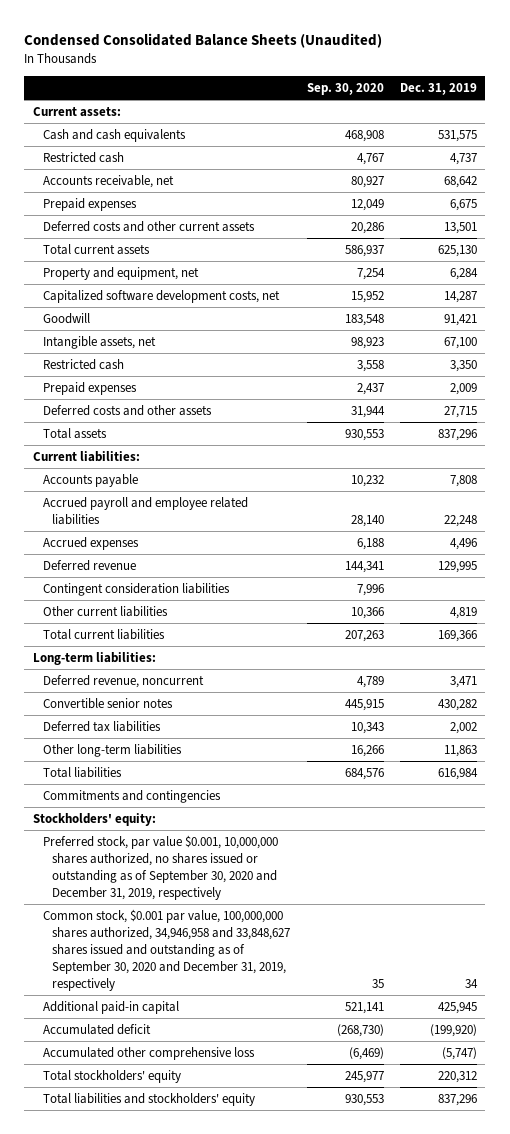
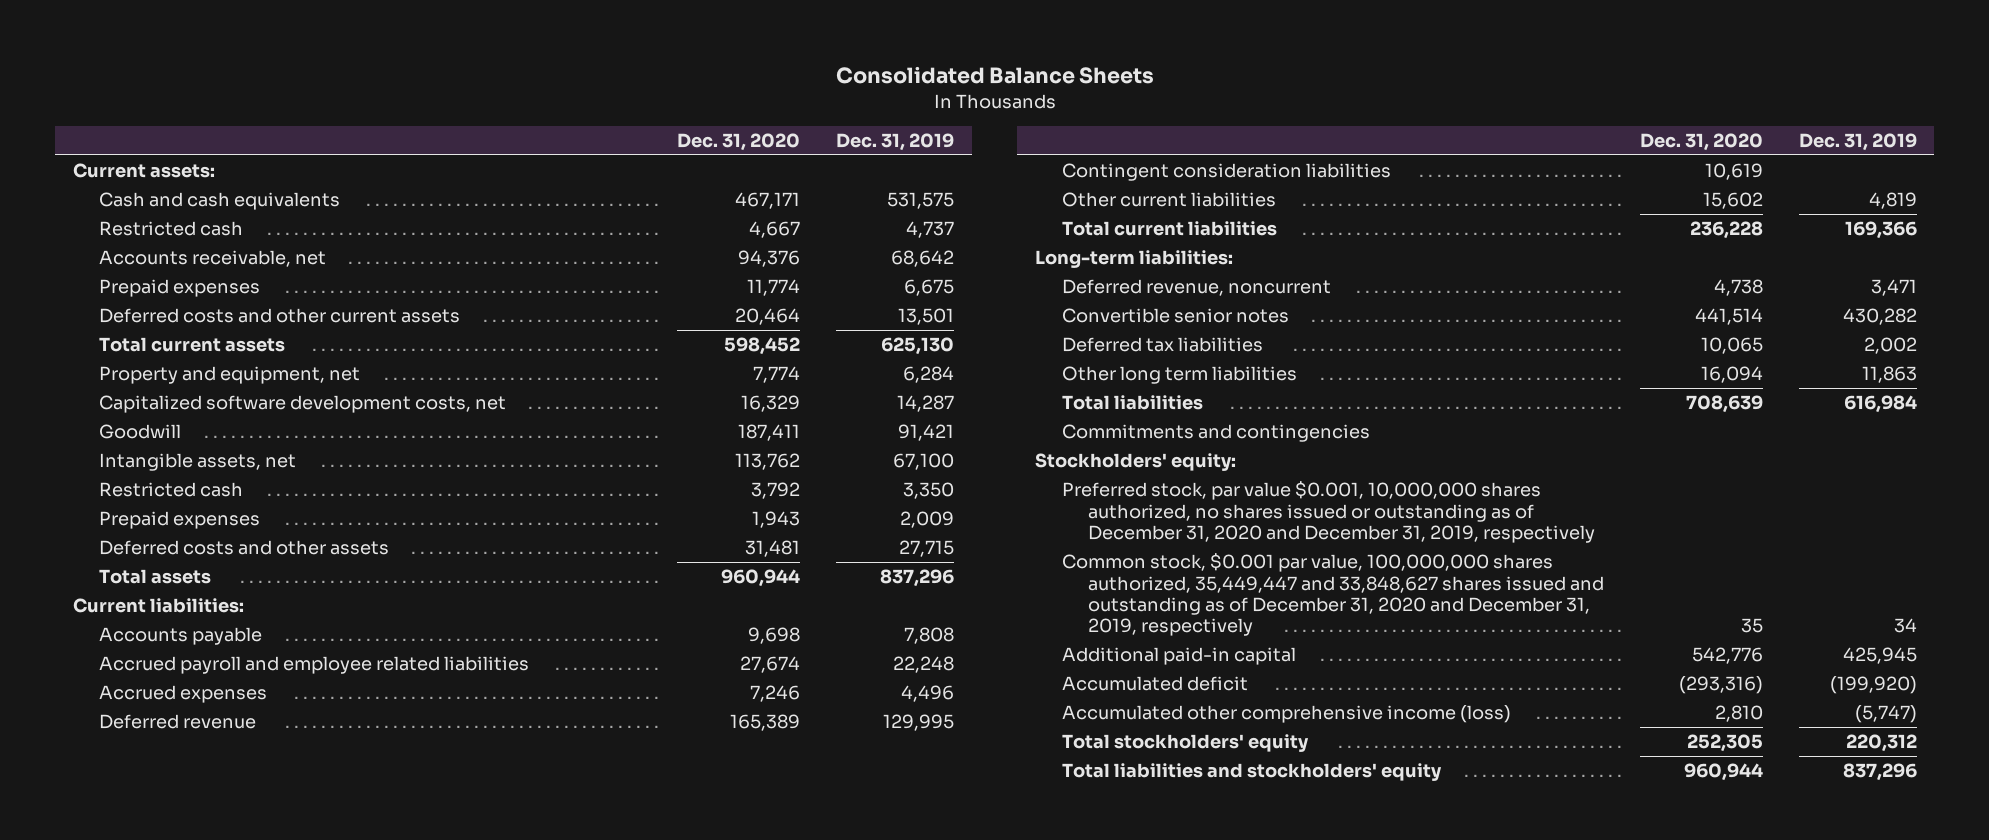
[24,32,383,48] Condensed Consolidated Balance Sheets (Unaudited) -> [835,66,1154,85] Consolidated Balance Sheets
[306,82,384,95] Sep. 30, 2020 -> none
none -> [677,133,801,152] Dec. 31, 2020
[42,743,182,757] Other long-term liabilities -> [1061,366,1297,385] Other long term liabilities
[42,834,278,900] Preferred stock, par value $0.001, 10,000,000 shares authorized, no shares issued or outstanding as of September 30, 2020 and December 31, 2019, respectively -> [1061,481,1596,543] Preferred stock, par value $0.001, 10,000,000 shares authorized, no shares issued or outstanding as of December 31, 2020 and December 31, 2019, respectively
[42,908,291,991] Common stock, $0.001 par value, 100,000,000 shares authorized, 34,946,958 and 33,848,627 shares issued and outstanding as of September 30, 2020 and December 31, 2019, respectively -> [1061,553,1605,637] Common stock, $0.001 par value, 100,000,000 shares authorized, 35,449,447 and 33,848,627 shares issued and outstanding as of December 31, 2020 and December 31, 2019, respectively
[42,1046,255,1060] Accumulated other comprehensive loss -> [1061,705,1511,724] Accumulated other comprehensive income (loss)

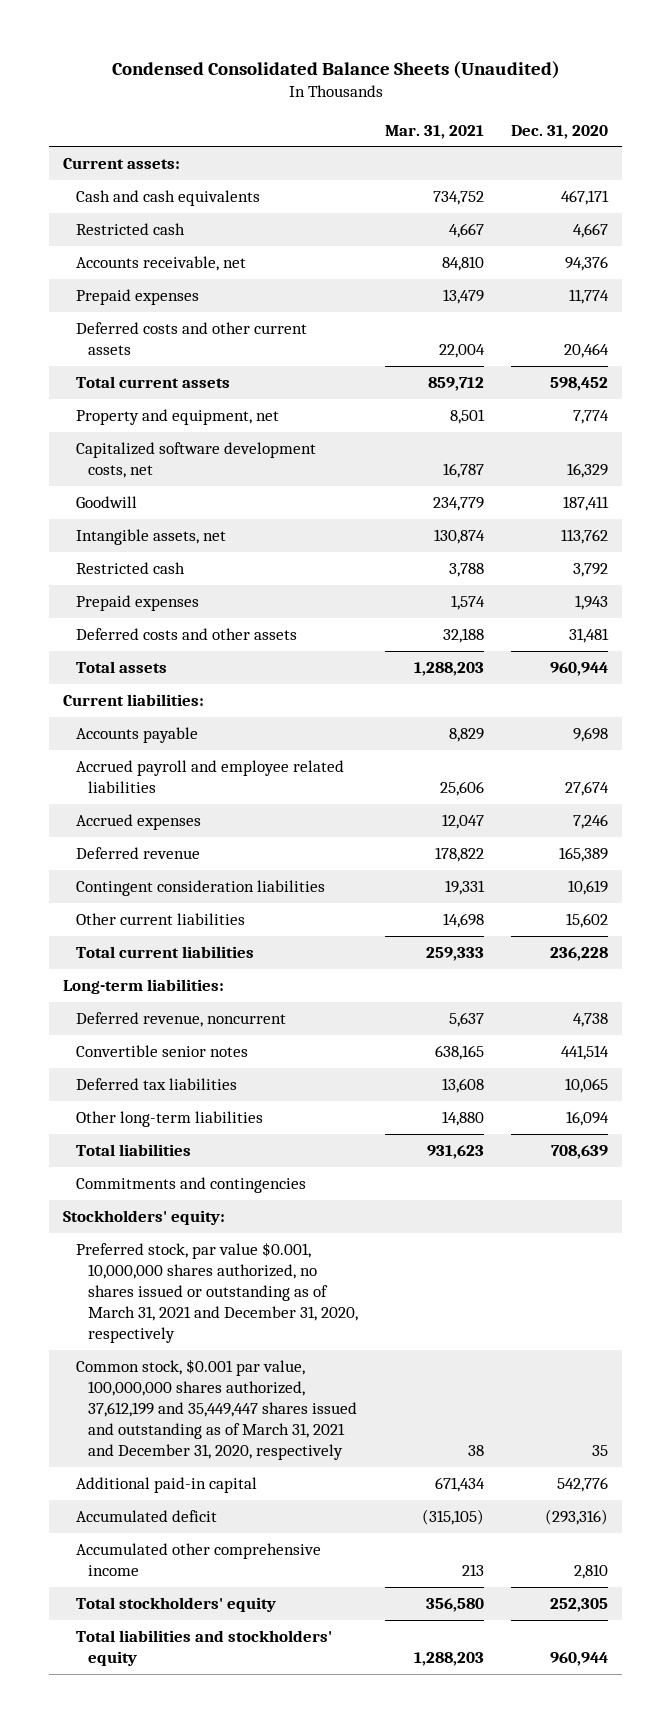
[835,66,1154,85] Consolidated Balance Sheets -> [111,60,560,79] Condensed Consolidated Balance Sheets (Unaudited)
[836,133,955,152] Dec. 31, 2019 -> none
none -> [385,124,485,139] Mar. 31, 2021
[1061,366,1297,385] Other long term liabilities -> [75,1110,263,1127] Other long-term liabilities
[1061,481,1596,543] Preferred stock, par value $0.001, 10,000,000 shares authorized, no shares issued or outstanding as of December 31, 2020 and December 31, 2019, respectively -> [75,1241,359,1343] Preferred stock, par value $0.001, 10,000,000 shares authorized, no shares issued or outstanding as of March 31, 2021 and December 31, 2020, respectively
[1061,553,1605,637] Common stock, $0.001 par value, 100,000,000 shares authorized, 35,449,447 and 33,848,627 shares issued and outstanding as of December 31, 2020 and December 31, 2019, respectively -> [75,1358,358,1460] Common stock, $0.001 par value, 100,000,000 shares authorized, 37,612,199 and 35,449,447 shares issued and outstanding as of March 31, 2021 and December 31, 2020, respectively
[1061,705,1511,724] Accumulated other comprehensive income (loss) -> [75,1542,321,1576] Accumulated other comprehensive income

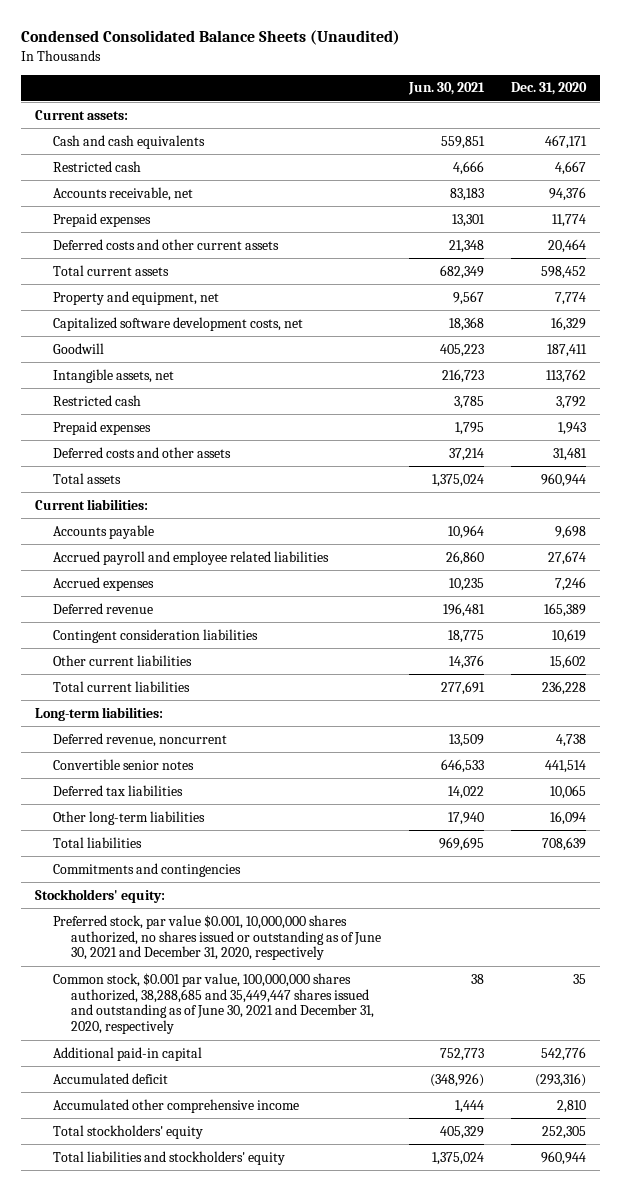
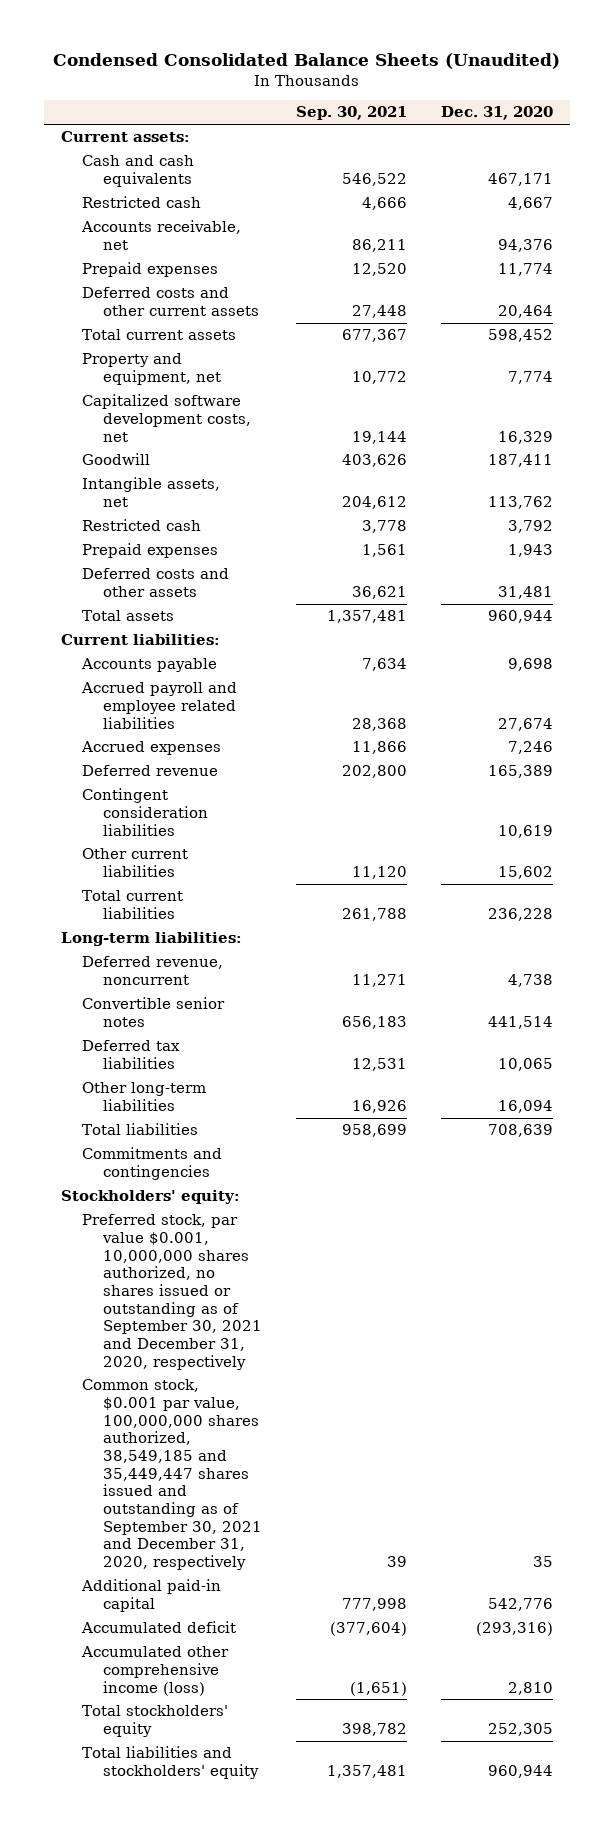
[407,82,485,96] Jun. 30, 2021 -> none
none -> [296,106,408,121] Sep. 30, 2021
[52,914,382,961] Preferred stock, par value $0.001, 10,000,000 shares authorized, no shares issued or outstanding as of June 30, 2021 and December 31, 2020, respectively -> [82,1214,263,1370] Preferred stock, par value $0.001, 10,000,000 shares authorized, no shares issued or outstanding as of September 30, 2021 and December 31, 2020, respectively
[52,972,375,1035] Common stock, $0.001 par value, 100,000,000 shares authorized, 38,288,685 and 35,449,447 shares issued and outstanding as of June 30, 2021 and December 31, 2020, respectively -> [82,1379,263,1571] Common stock, $0.001 par value, 100,000,000 shares authorized, 38,549,185 and 35,449,447 shares issued and outstanding as of September 30, 2021 and December 31, 2020, respectively
[52,1098,299,1113] Accumulated other comprehensive income -> [81,1646,230,1696] Accumulated other comprehensive income (loss)

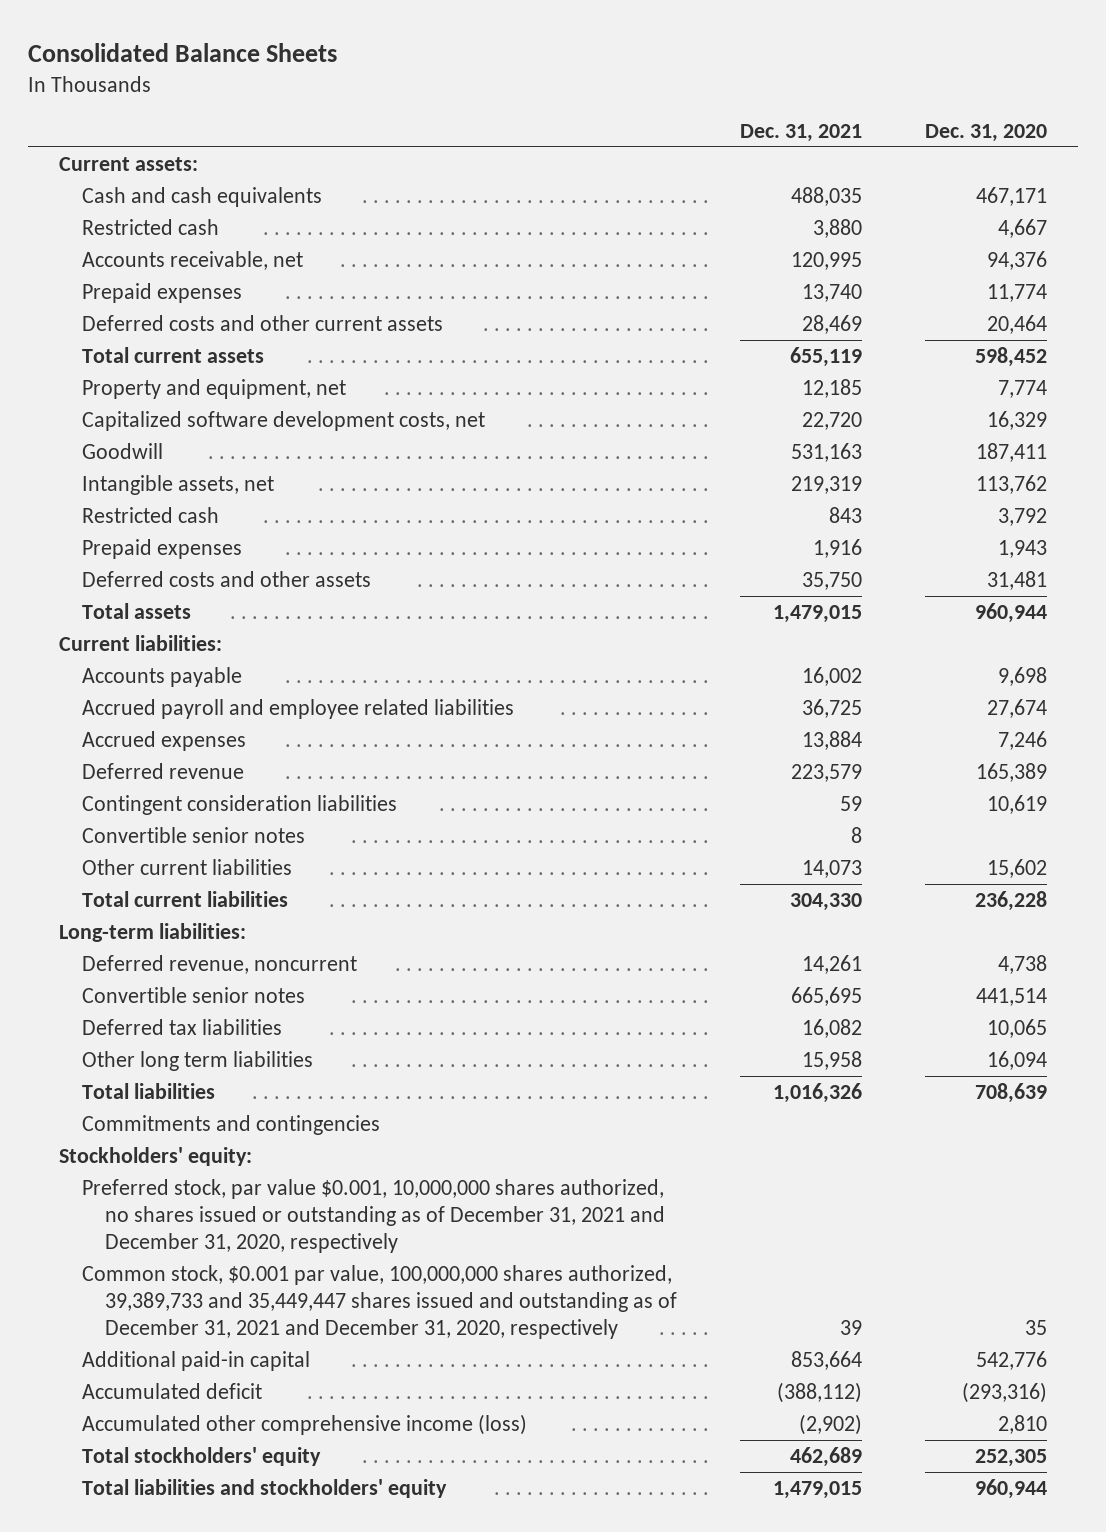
[53,53,561,70] Condensed Consolidated Balance Sheets (Unaudited) -> [28,43,338,63] Consolidated Balance Sheets
[296,106,408,121] Sep. 30, 2021 -> none
none -> [740,123,863,142] Dec. 31, 2021
none -> [82,827,306,844] Convertible senior notes
[82,1082,207,1111] Other long-term liabilities -> [82,1051,314,1072] Other long term liabilities
[82,1214,263,1370] Preferred stock, par value $0.001, 10,000,000 shares authorized, no shares issued or outstanding as of September 30, 2021 and December 31, 2020, respectively -> [82,1179,666,1253] Preferred stock, par value $0.001, 10,000,000 shares authorized, no shares issued or outstanding as of December 31, 2021 and December 31, 2020, respectively
[82,1379,263,1571] Common stock, $0.001 par value, 100,000,000 shares authorized, 38,549,185 and 35,449,447 shares issued and outstanding as of September 30, 2021 and December 31, 2020, respectively -> [82,1265,678,1339] Common stock, $0.001 par value, 100,000,000 shares authorized, 39,389,733 and 35,449,447 shares issued and outstanding as of December 31, 2021 and December 31, 2020, respectively

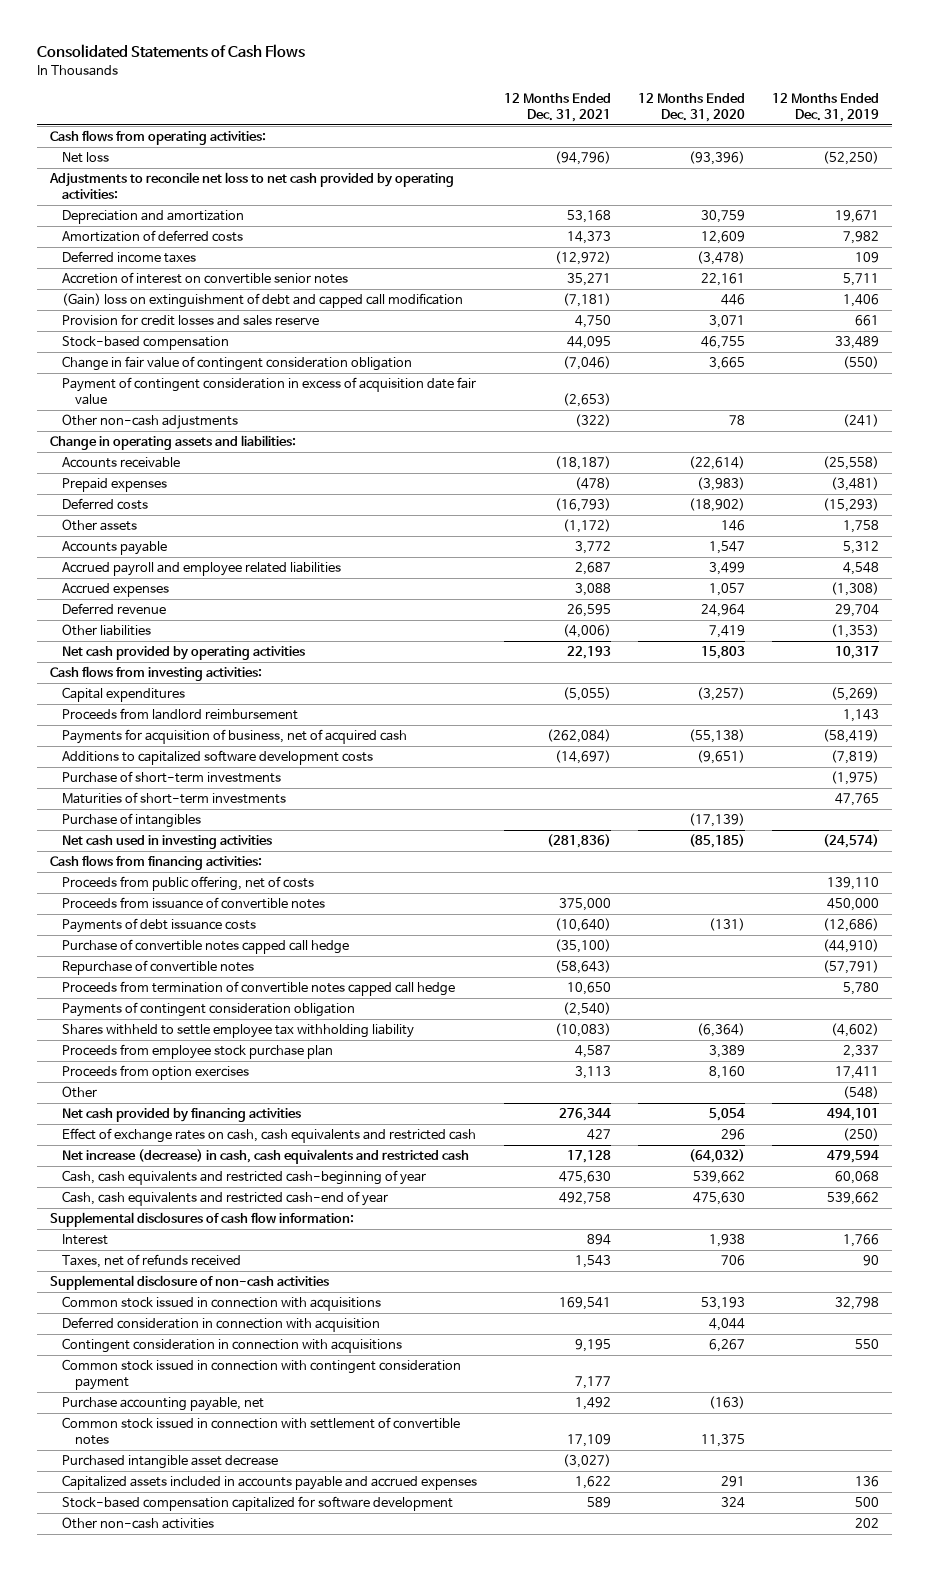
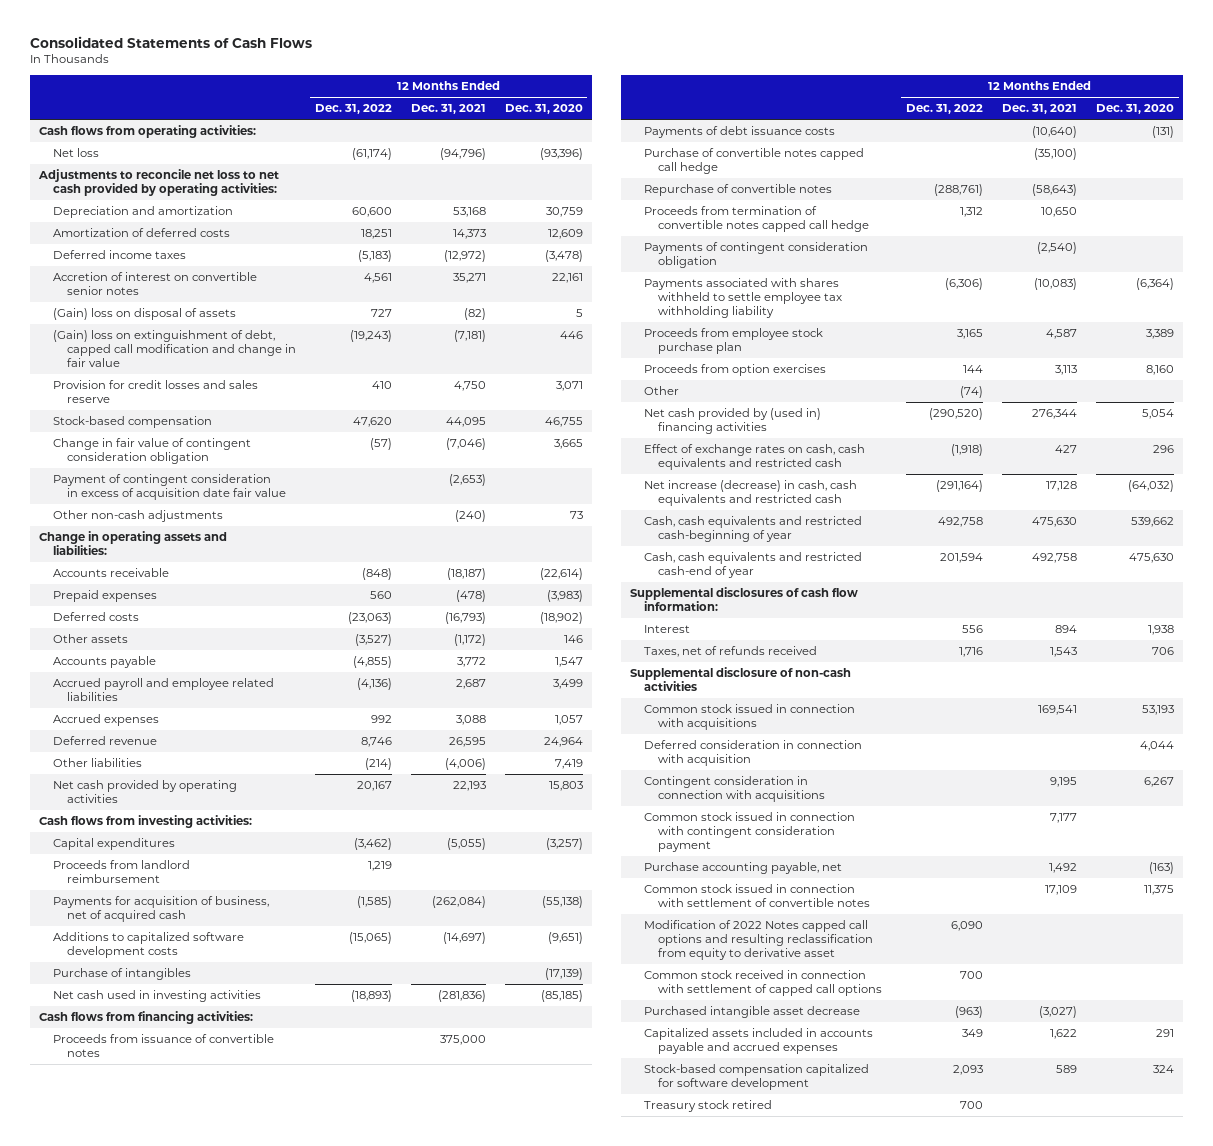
[771,93,879,122] 12 Months Ended Dec. 31, 2019 -> none
none -> [314,104,392,115] Dec. 31, 2022
none -> [53,308,237,321] (Gain) loss on disposal of assets
[62,293,464,309] (Gain) loss on extinguishment of debt and capped call modification -> [53,330,296,368] (Gain) loss on extinguishment of debt, capped call modification and change in fair value
[575,414,612,428] (322) -> [454,510,486,523] (240)
[728,415,745,426] 78 -> [569,511,583,520] 73
[62,771,282,784] Purchase of short-term investments -> none
[62,792,287,805] Maturities of short-term investments -> none
[62,876,315,892] Proceeds from public offering, net of costs -> none
[62,1024,415,1039] Shares withheld to settle employee tax withholding liability -> [644,278,843,319] Payments associated with shares withheld to settle employee tax withholding liability
[62,1108,302,1123] Net cash provided by financing activities -> [644,408,822,435] Net cash provided by (used in) financing activities
none -> [644,920,874,961] Modification of 2022 Notes capped call options and resulting reclassification from equity to derivative asset
none -> [644,970,883,997] Common stock received in connection with settlement of capped call options
[62,1517,215,1530] Other non-cash activities -> none
none -> [644,1100,773,1113] Treasury stock retired

